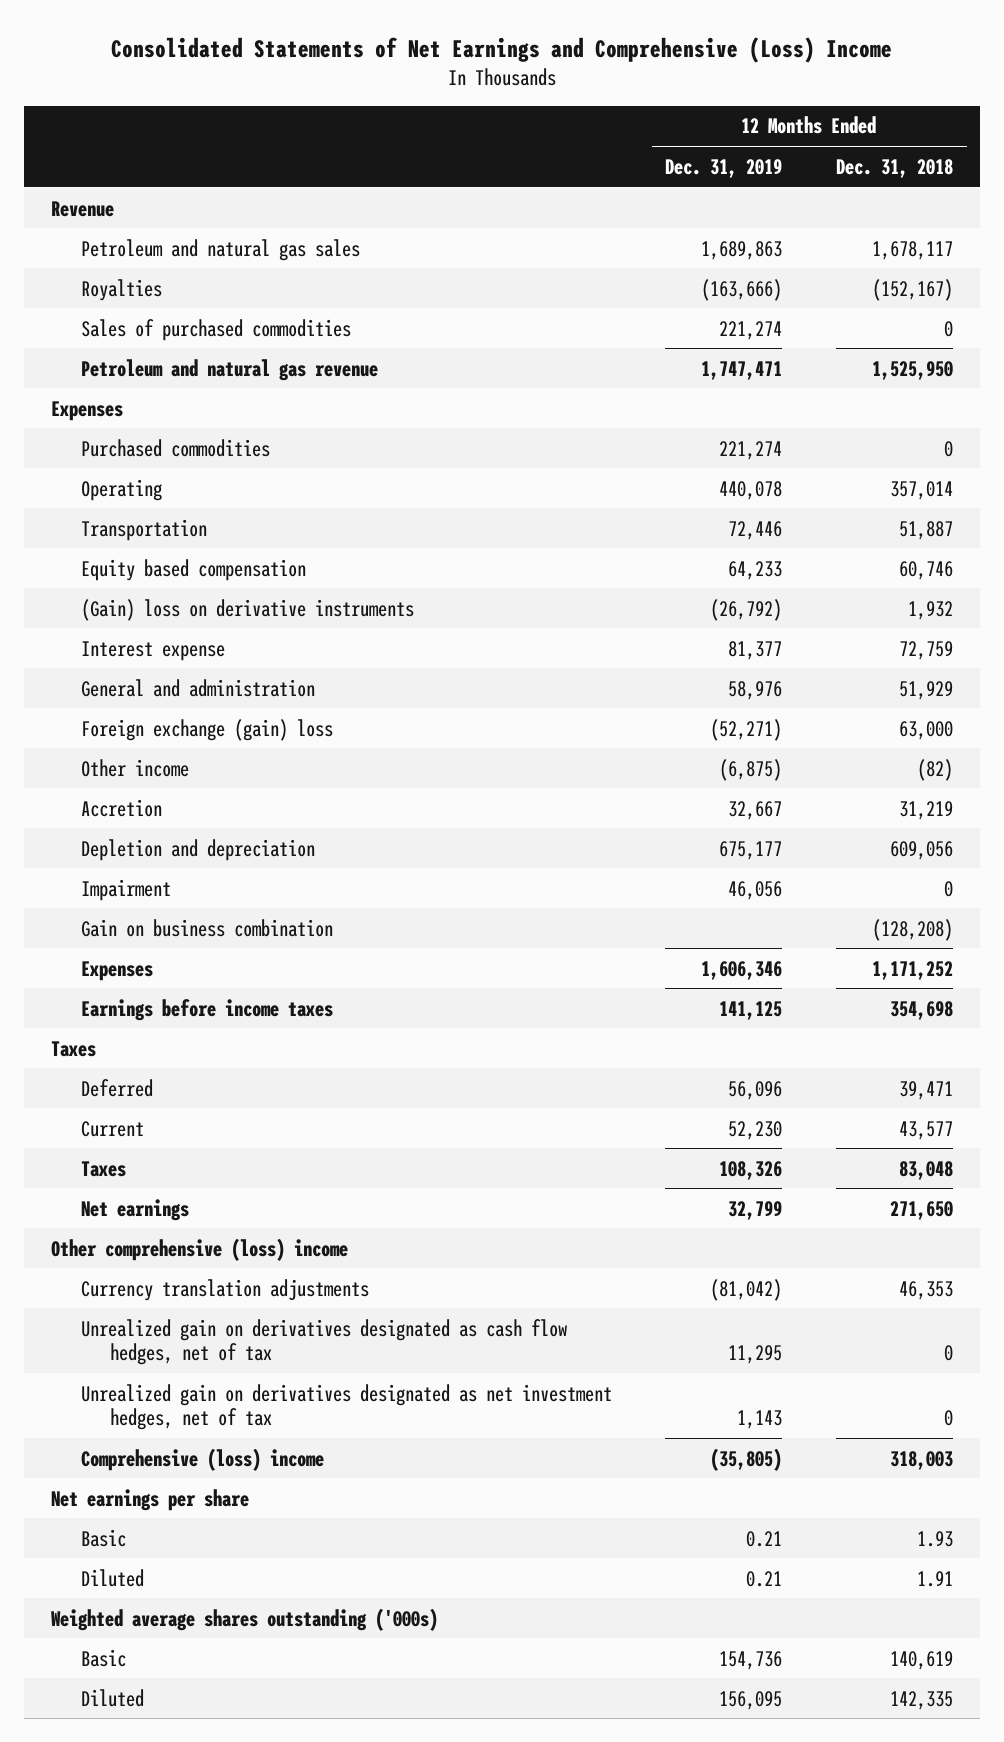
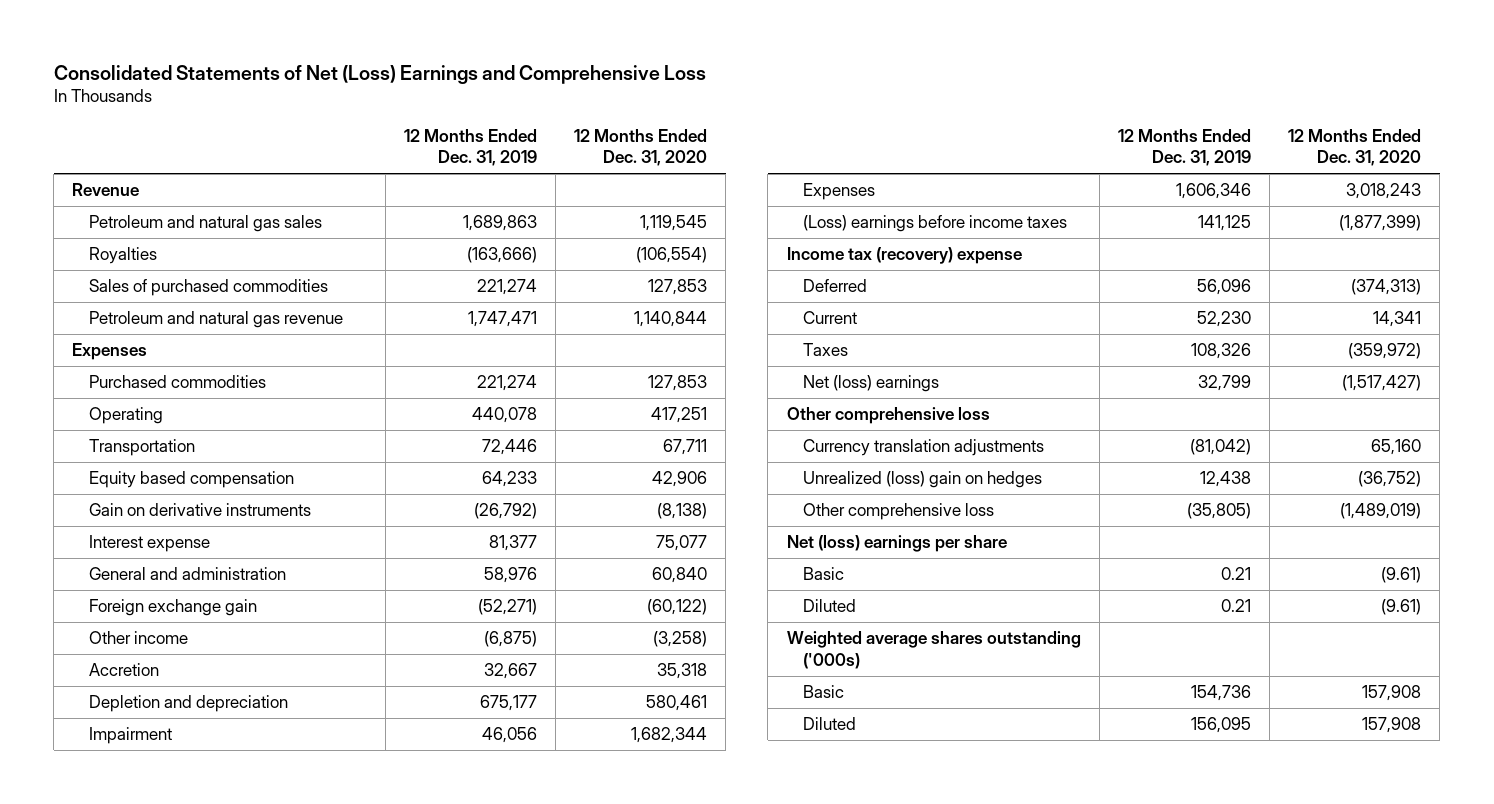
[111,36,893,63] Consolidated Statements of Net Earnings and Comprehensive (Loss) Income -> [53,64,706,84] Consolidated Statements of Net (Loss) Earnings and Comprehensive Loss
[836,158,954,178] Dec. 31, 2018 -> none
none -> [574,128,708,166] 12 Months Ended Dec. 31, 2020
[80,598,414,621] (Gain) loss on derivative instruments -> [88,503,311,517] Gain on derivative instruments
[80,718,333,741] Foreign exchange (gain) loss -> [88,599,257,617] Foreign exchange gain
[80,918,333,937] Gain on business combination -> none
[80,998,333,1021] Earnings before income taxes -> [802,215,1067,233] (Loss) earnings before income taxes
[51,1040,97,1057] Taxes -> [786,247,1022,265] Income tax (recovery) expense
[80,1198,189,1221] Net earnings -> [802,375,939,393] Net (loss) earnings
[51,1237,349,1261] Other comprehensive (loss) income -> [786,407,990,425] Other comprehensive loss
[80,1318,567,1366] Unrealized gain on derivatives designated as cash flow hedges, net of tax -> none
[80,1383,612,1431] Unrealized gain on derivatives designated as net investment hedges, net of tax -> none
none -> [802,471,1042,489] Unrealized (loss) gain on hedges
[80,1447,324,1471] Comprehensive (loss) income -> [802,503,994,521] Other comprehensive loss
[51,1488,250,1511] Net earnings per share -> [786,535,1007,553] Net (loss) earnings per share

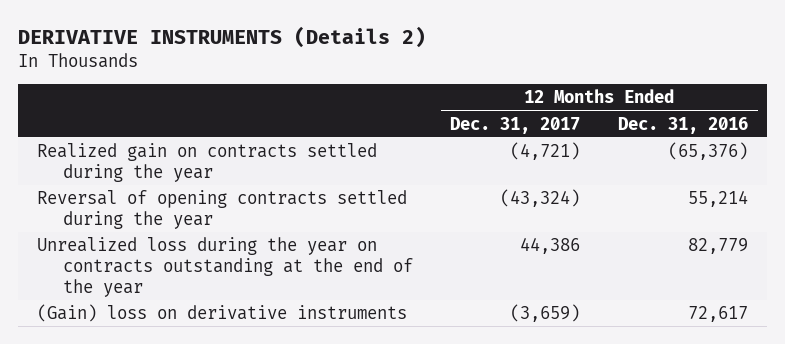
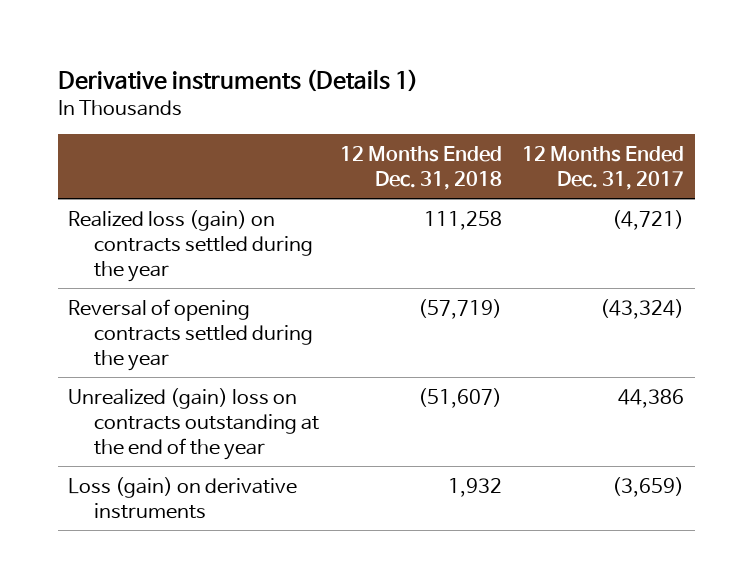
[17,26,426,49] DERIVATIVE INSTRUMENTS (Details 2) -> [57,69,418,93] Derivative instruments (Details 1)
[618,116,749,134] Dec. 31, 2016 -> none
none -> [339,145,502,190] 12 Months Ended Dec. 31, 2018
[36,143,377,182] Realized gain on contracts settled during the year -> [68,209,314,282] Realized loss (gain) on contracts settled during the year
[36,237,413,297] Unrealized loss during the year on contracts outstanding at the end of the year -> [68,387,320,460] Unrealized (gain) loss on contracts outstanding at the end of the year
[36,304,407,323] (Gain) loss on derivative instruments -> [68,476,298,519] Loss (gain) on derivative instruments

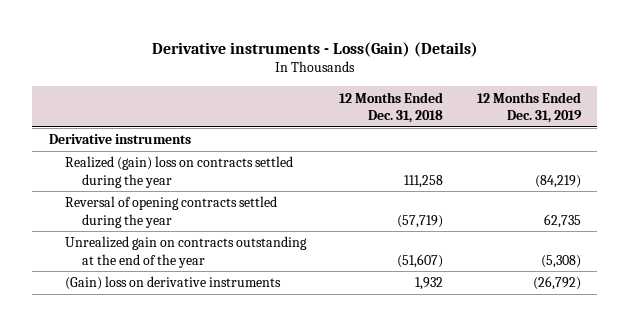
[57,69,418,93] Derivative instruments (Details 1) -> [151,41,478,57] Derivative instruments - Loss(Gain) (Details)
[522,145,685,190] 12 Months Ended Dec. 31, 2017 -> none
none -> [476,91,582,124] 12 Months Ended Dec. 31, 2019
none -> [48,134,191,145] Derivative instruments
[68,209,314,282] Realized loss (gain) on contracts settled during the year -> [65,156,294,188] Realized (gain) loss on contracts settled during the year
[68,387,320,460] Unrealized (gain) loss on contracts outstanding at the end of the year -> [65,236,308,268] Unrealized gain on contracts outstanding at the end of the year
[68,476,298,519] Loss (gain) on derivative instruments -> [65,276,282,291] (Gain) loss on derivative instruments

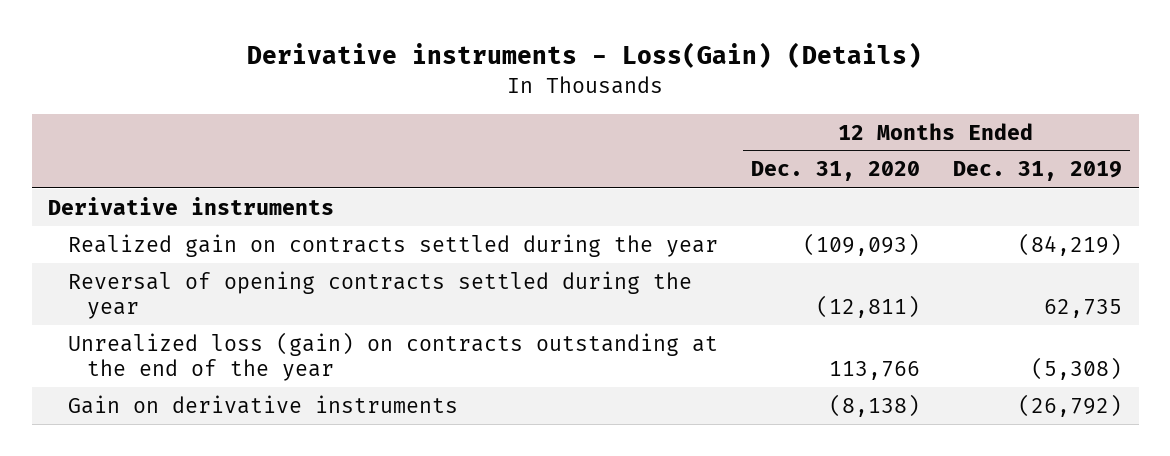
[339,91,444,124] 12 Months Ended Dec. 31, 2018 -> none
none -> [750,161,920,182] Dec. 31, 2020
[65,156,294,188] Realized (gain) loss on contracts settled during the year -> [67,233,718,257] Realized gain on contracts settled during the year
[65,236,308,268] Unrealized gain on contracts outstanding at the end of the year -> [67,331,718,381] Unrealized loss (gain) on contracts outstanding at the end of the year
[65,276,282,291] (Gain) loss on derivative instruments -> [67,394,458,414] Gain on derivative instruments

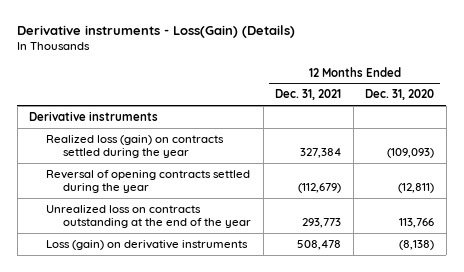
[952,161,1122,182] Dec. 31, 2019 -> none
none -> [275,89,342,101] Dec. 31, 2021
[67,233,718,257] Realized gain on contracts settled during the year -> [46,134,225,159] Realized loss (gain) on contracts settled during the year
[67,331,718,381] Unrealized loss (gain) on contracts outstanding at the end of the year -> [46,204,251,229] Unrealized loss on contracts outstanding at the end of the year
[67,394,458,414] Gain on derivative instruments -> [46,239,249,250] Loss (gain) on derivative instruments

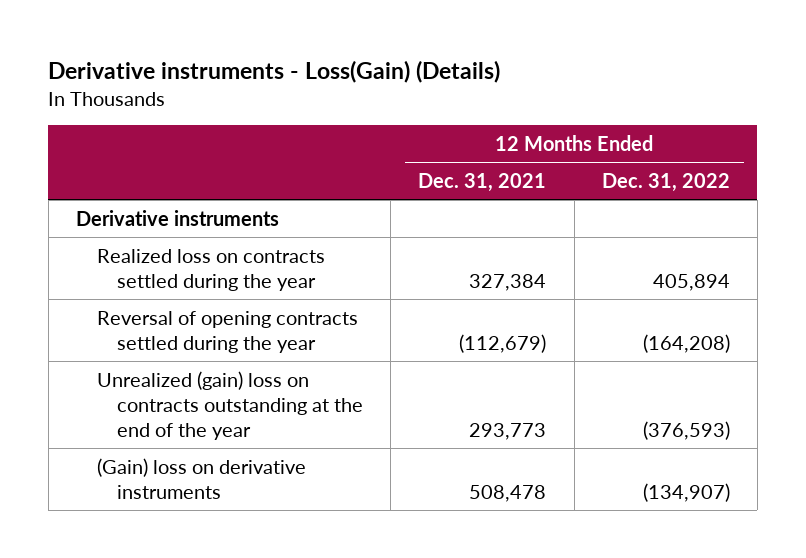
[365,89,435,101] Dec. 31, 2020 -> none
none -> [601,172,730,192] Dec. 31, 2022
[46,134,225,159] Realized loss (gain) on contracts settled during the year -> [96,248,325,291] Realized loss on contracts settled during the year
[46,204,251,229] Unrealized loss on contracts outstanding at the end of the year -> [96,370,363,440] Unrealized (gain) loss on contracts outstanding at the end of the year
[46,239,249,250] Loss (gain) on derivative instruments -> [96,457,306,499] (Gain) loss on derivative instruments

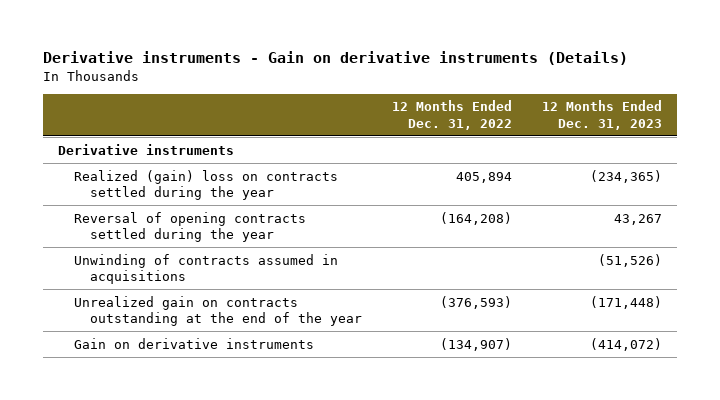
[48,60,501,84] Derivative instruments - Loss(Gain) (Details) -> [42,51,628,66] Derivative instruments - Gain on derivative instruments (Details)
[418,172,547,192] Dec. 31, 2021 -> none
none -> [541,100,662,130] 12 Months Ended Dec. 31, 2023
[96,248,325,291] Realized loss on contracts settled during the year -> [73,169,338,201] Realized (gain) loss on contracts settled during the year
none -> [73,253,338,285] Unwinding of contracts assumed in acquisitions
[96,370,363,440] Unrealized (gain) loss on contracts outstanding at the end of the year -> [73,295,363,327] Unrealized gain on contracts outstanding at the end of the year
[96,457,306,499] (Gain) loss on derivative instruments -> [73,337,314,349] Gain on derivative instruments

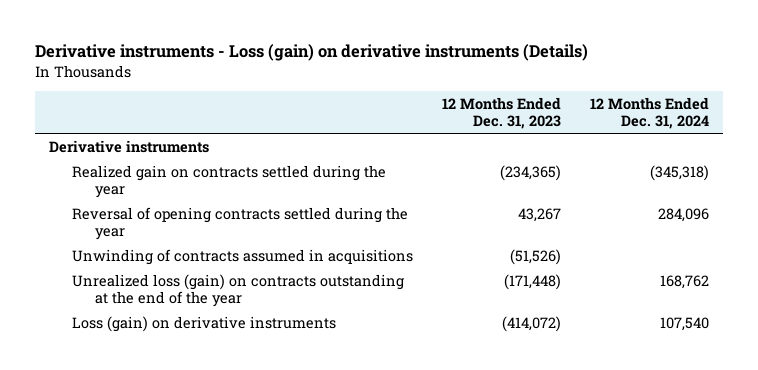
[42,51,628,66] Derivative instruments - Gain on derivative instruments (Details) -> [34,44,588,62] Derivative instruments - Loss (gain) on derivative instruments (Details)
[391,100,512,130] 12 Months Ended Dec. 31, 2022 -> none
none -> [589,96,709,129] 12 Months Ended Dec. 31, 2024
[73,169,338,201] Realized (gain) loss on contracts settled during the year -> [72,164,387,198] Realized gain on contracts settled during the year
[73,295,363,327] Unrealized gain on contracts outstanding at the end of the year -> [72,273,405,307] Unrealized loss (gain) on contracts outstanding at the end of the year
[73,337,314,349] Gain on derivative instruments -> [72,315,337,332] Loss (gain) on derivative instruments

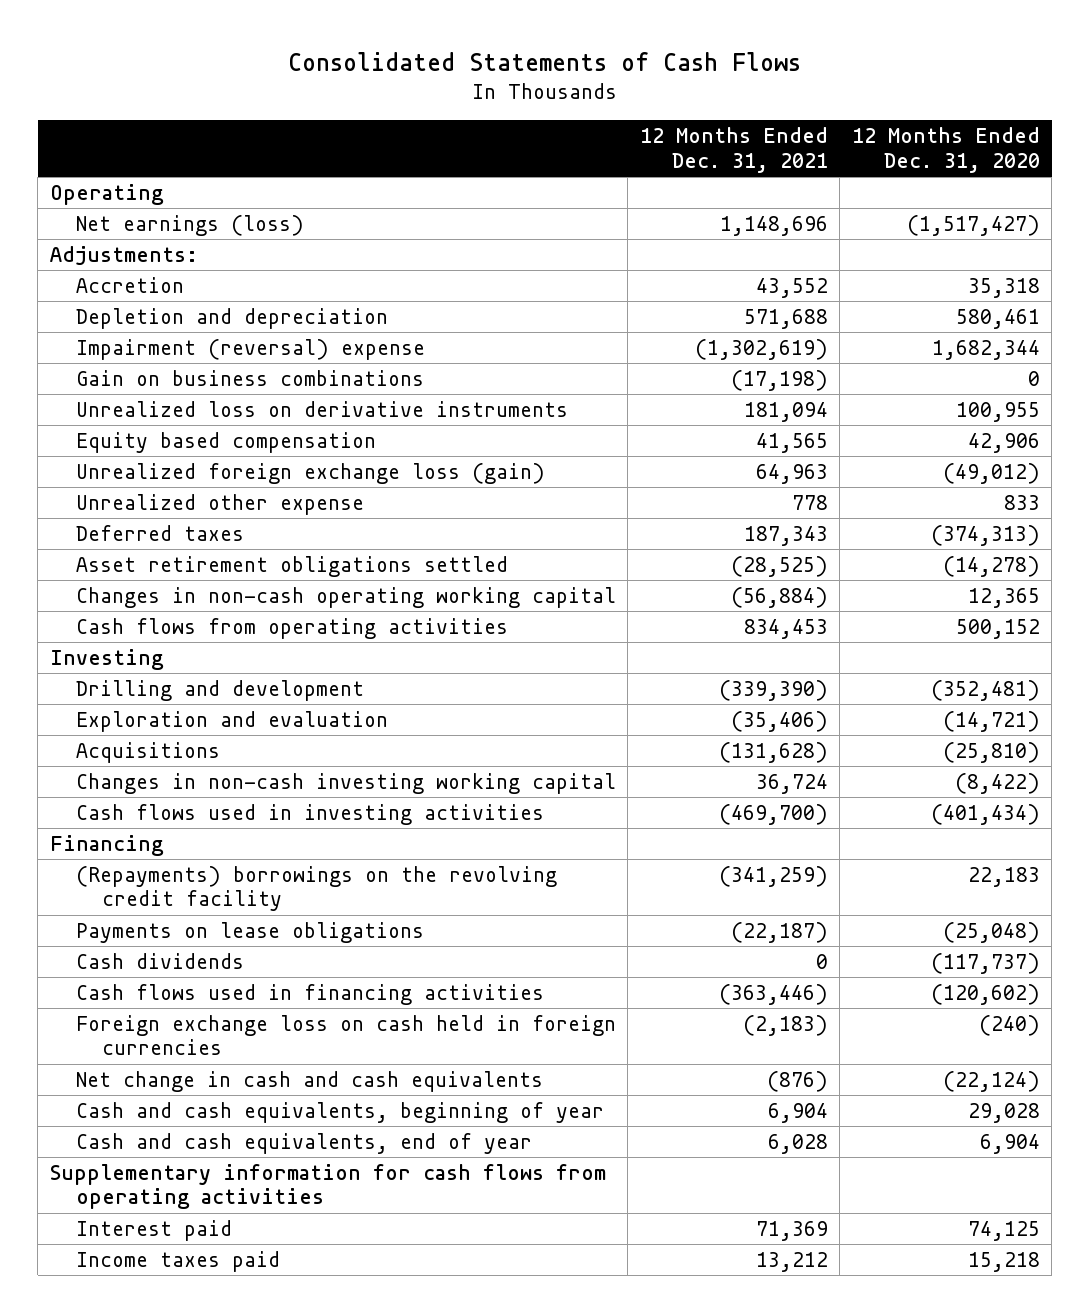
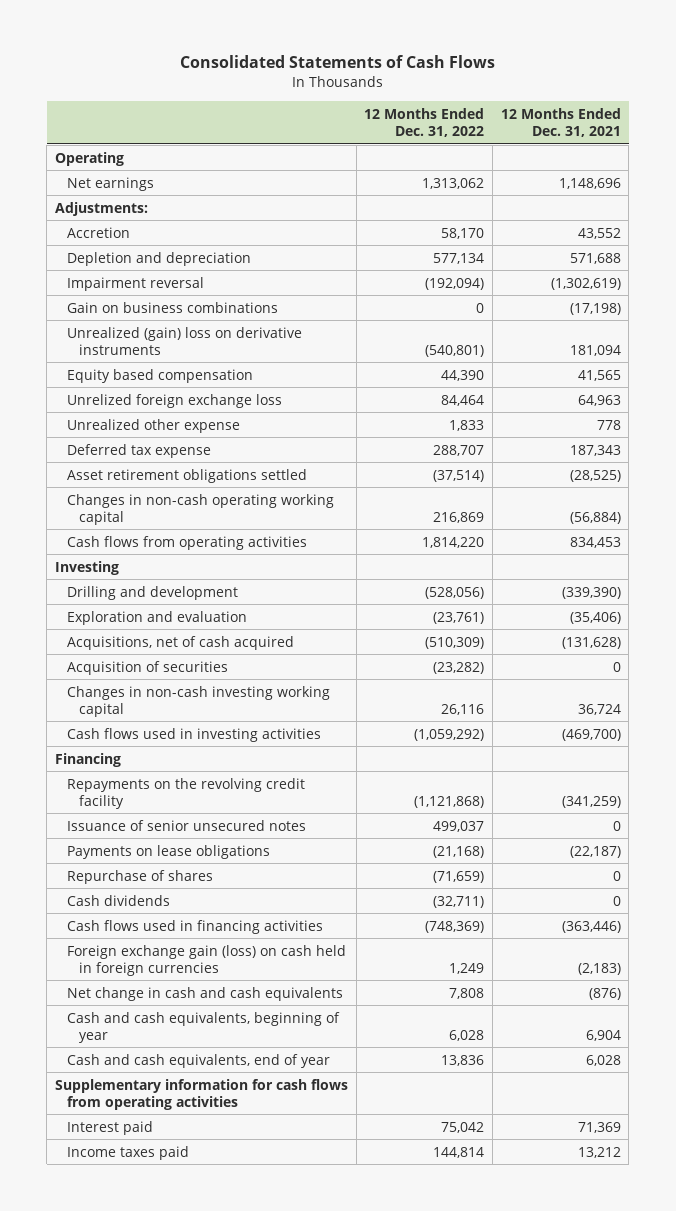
[851,127,1040,173] 12 Months Ended Dec. 31, 2020 -> none
none -> [364,107,485,138] 12 Months Ended Dec. 31, 2022
[75,214,304,236] Net earnings (loss) -> [67,176,155,191] Net earnings
[75,338,425,360] Impairment (reversal) expense -> [67,276,205,291] Impairment reversal
[75,400,568,417] Unrealized loss on derivative instruments -> [67,326,303,355] Unrealized (gain) loss on derivative instruments
[75,462,545,484] Unrealized foreign exchange loss (gain) -> [67,393,283,408] Unrelized foreign exchange loss
[75,524,244,541] Deferred taxes -> [67,443,212,458] Deferred tax expense
[75,741,220,763] Acquisitions -> [67,635,295,650] Acquisitions, net of cash acquired
none -> [67,660,229,675] Acquisition of securities
[75,865,557,912] (Repayments) borrowings on the revolving credit facility -> [67,777,306,809] Repayments on the revolving credit facility
none -> [67,819,307,831] Issuance of senior unsecured notes
none -> [67,869,214,884] Repurchase of shares
[75,1014,616,1056] Foreign exchange loss on cash held in foreign currencies -> [67,944,347,976] Foreign exchange gain (loss) on cash held in foreign currencies

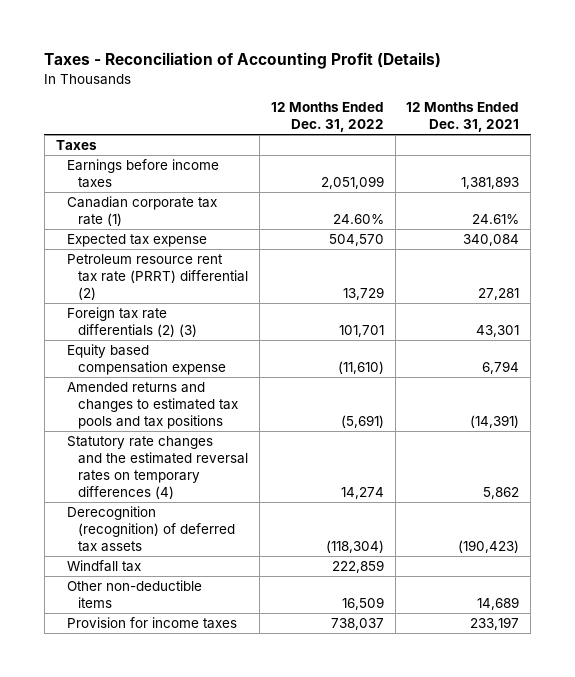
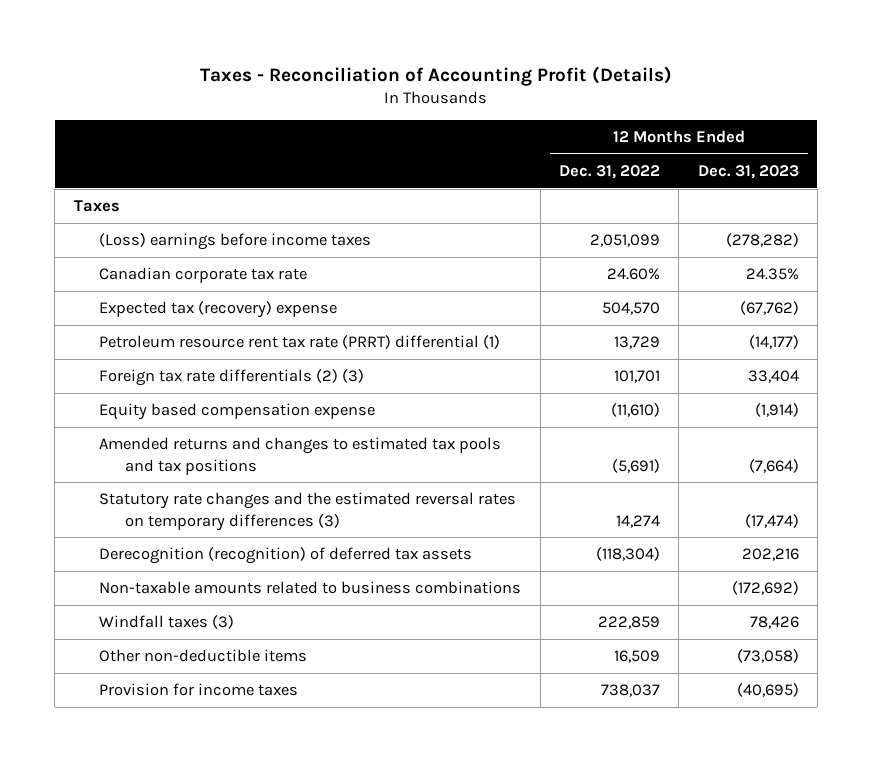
[406,102,520,133] 12 Months Ended Dec. 31, 2021 -> none
none -> [697,164,799,179] Dec. 31, 2023
[66,159,219,188] Earnings before income taxes -> [99,233,372,251] (Loss) earnings before income taxes
[66,196,217,226] Canadian corporate tax rate (1) -> [99,267,308,284] Canadian corporate tax rate
[66,234,207,248] Expected tax expense -> [99,301,338,319] Expected tax (recovery) expense
[66,254,249,300] Petroleum resource rent tax rate (PRRT) differential (2) -> [99,335,501,350] Petroleum resource rent tax rate (PRRT) differential (1)
[66,436,249,499] Statutory rate changes and the estimated reversal rates on temporary differences (4) -> [99,492,517,531] Statutory rate changes and the estimated reversal rates on temporary differences (3)
none -> [99,581,522,595] Non-taxable amounts related to business combinations
[66,560,141,573] Windfall tax -> [99,615,235,630] Windfall taxes (3)

